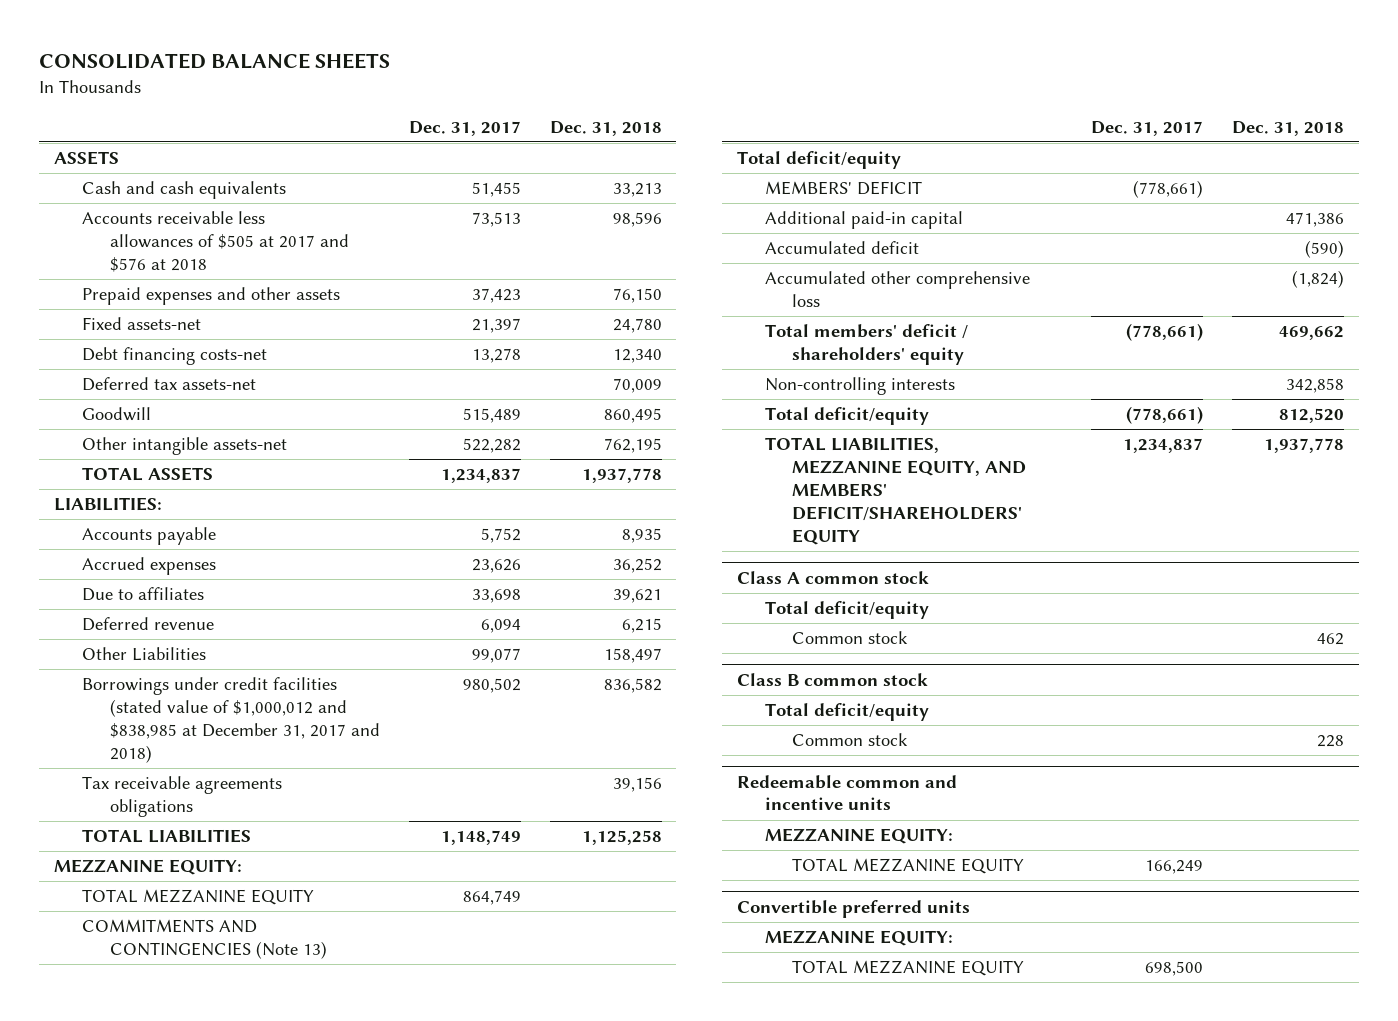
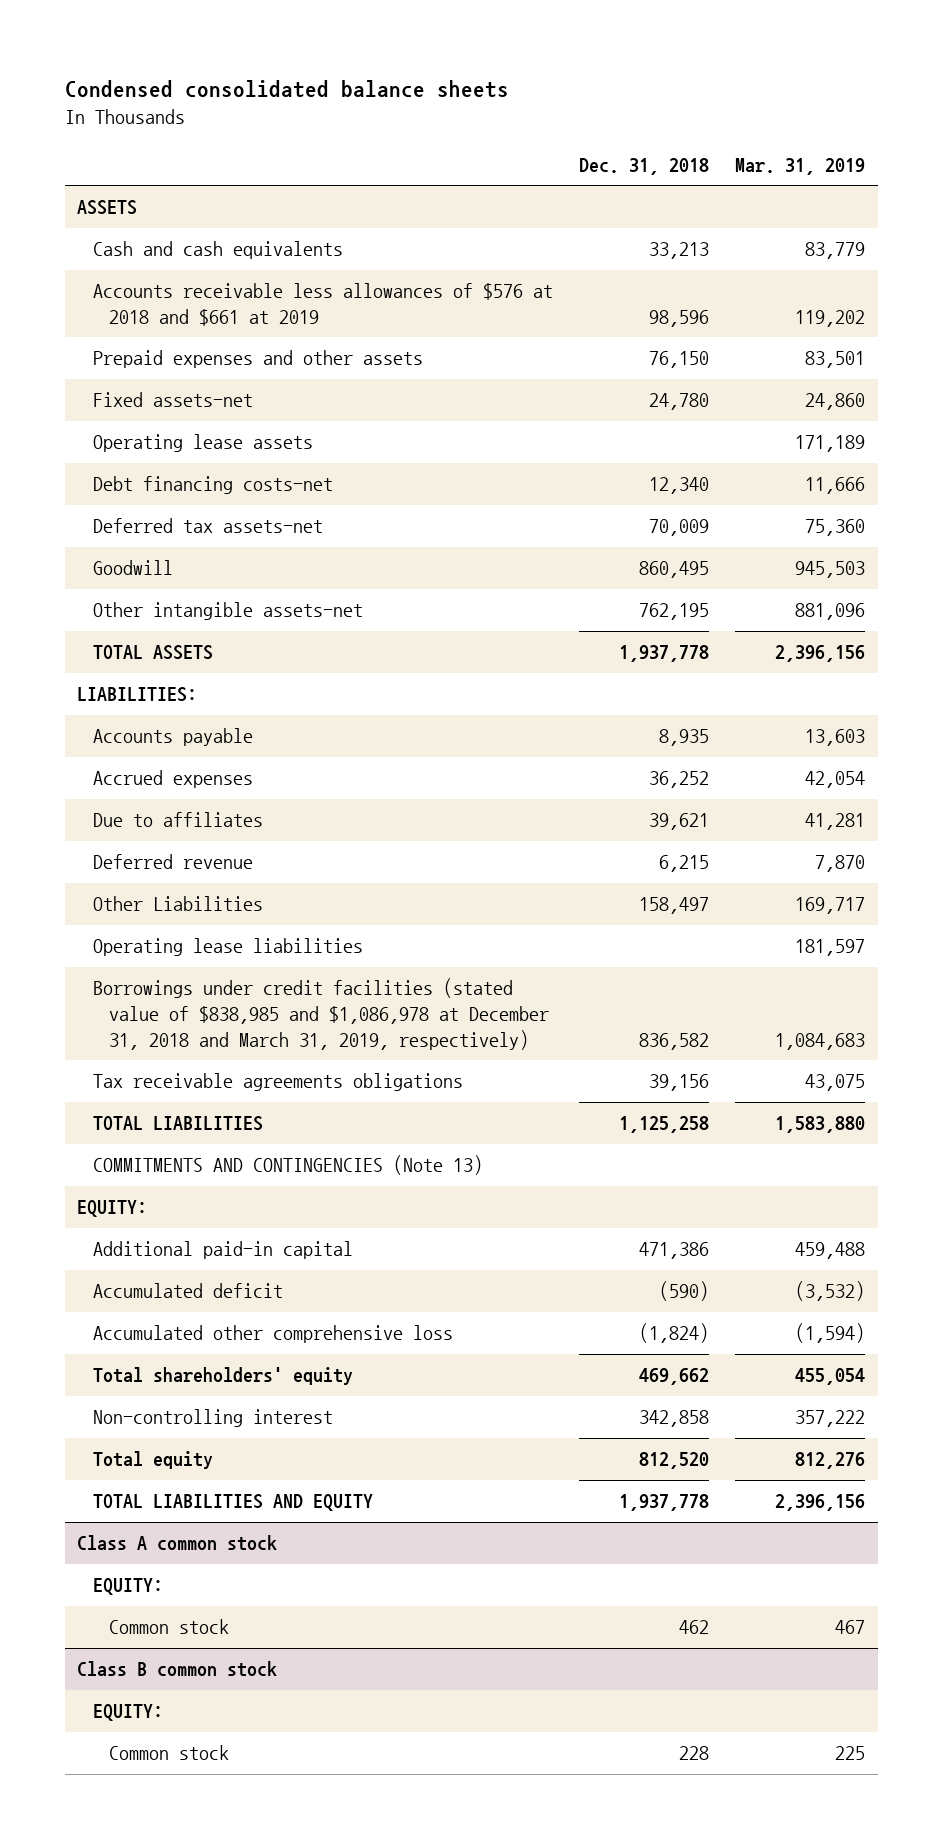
[39,53,391,70] CONSOLIDATED BALANCE SHEETS -> [64,79,509,98] Condensed consolidated balance sheets
[408,120,521,136] Dec. 31, 2017 -> none
none -> [735,157,866,175] Mar. 31, 2019
[81,211,349,272] Accounts receivable less allowances of $505 at 2017 and $576 at 2018 -> [93,283,554,326] Accounts receivable less allowances of $576 at 2018 and $661 at 2019
none -> [93,434,314,453] Operating lease assets
none -> [93,938,364,957] Operating lease liabilities
[81,677,380,763] Borrowings under credit facilities (stated value of $1,000,012 and $838,985 at December 31, 2017 and 2018) -> [93,978,550,1050] Borrowings under credit facilities (stated value of $838,985 and $1,086,978 at December 31, 2018 and March 31, 2019, respectively)
[53,859,242,876] MEZZANINE EQUITY: -> none
[81,889,314,906] TOTAL MEZZANINE EQUITY -> none
[764,181,922,196] MEMBERS' DEFICIT -> none
[736,151,901,170] Total deficit/equity -> [77,1200,148,1218] EQUITY:
[764,324,968,366] Total members' deficit / shareholders' equity -> [93,1367,354,1386] Total shareholders' equity
[764,377,955,396] Non-controlling interests -> [93,1409,334,1428] Non-controlling interest
[764,407,929,426] Total deficit/equity -> [93,1451,214,1470] Total equity
[764,437,1027,545] TOTAL LIABILITIES, MEZZANINE EQUITY, AND MEMBERS' DEFICIT/SHAREHOLDERS' EQUITY -> [93,1494,374,1512] TOTAL LIABILITIES AND EQUITY
[764,601,929,620] Total deficit/equity -> [93,1578,164,1596] EQUITY:
[764,703,929,722] Total deficit/equity -> [93,1704,164,1722] EQUITY:
[736,774,957,811] Redeemable common and incentive units -> none
[764,828,953,845] MEZZANINE EQUITY: -> none
[792,858,1025,875] TOTAL MEZZANINE EQUITY -> none
[736,899,970,918] Convertible preferred units -> none
[764,930,953,947] MEZZANINE EQUITY: -> none
[792,960,1025,977] TOTAL MEZZANINE EQUITY -> none

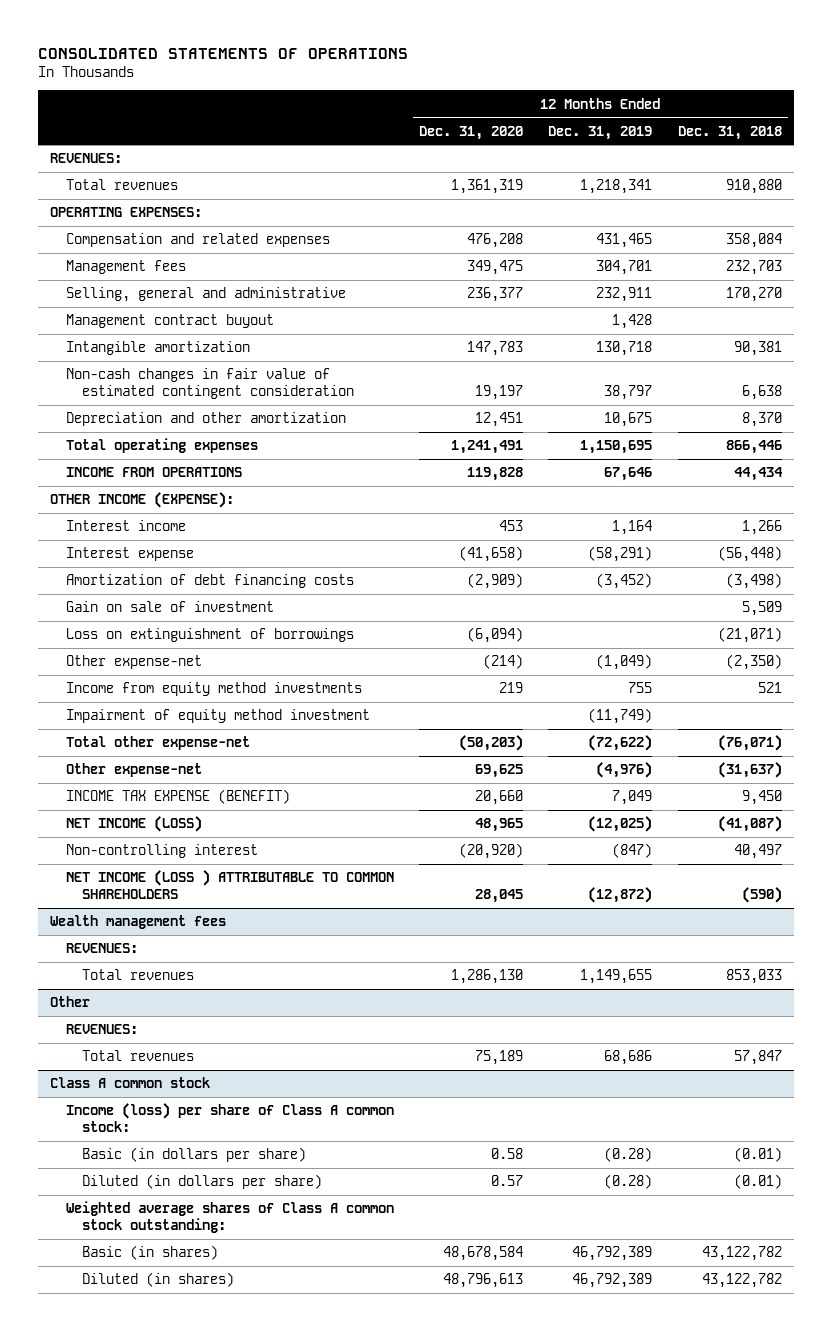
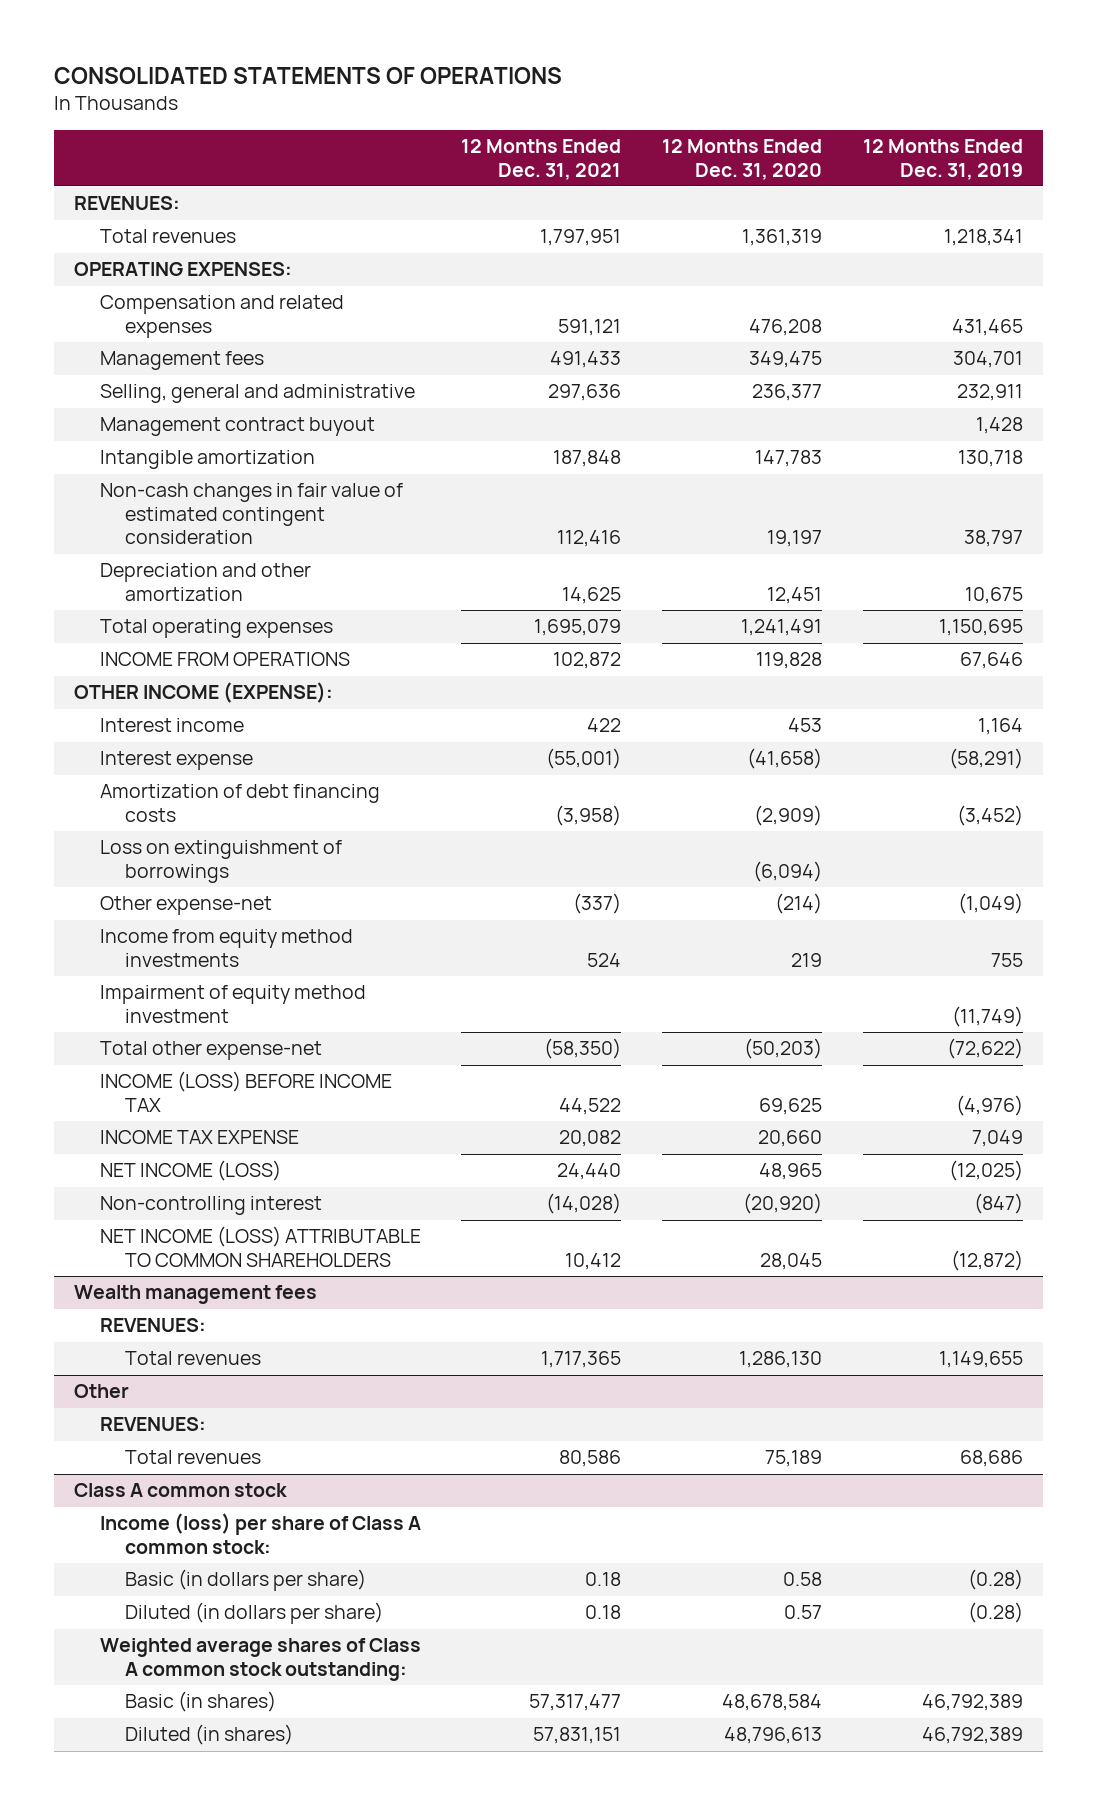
[677,125,782,140] Dec. 31, 2018 -> none
none -> [461,139,622,180] 12 Months Ended Dec. 31, 2021
[66,601,275,613] Gain on sale of investment -> none
[66,763,203,778] Other expense-net -> [99,1071,392,1112] INCOME (LOSS) BEFORE INCOME TAX
[66,789,291,805] INCOME TAX EXPENSE (BENEFIT) -> [99,1130,299,1145] INCOME TAX EXPENSE
[66,870,395,899] NET INCOME (LOSS ) ATTRIBUTABLE TO COMMON SHAREHOLDERS -> [99,1226,421,1267] NET INCOME (LOSS) ATTRIBUTABLE TO COMMON SHAREHOLDERS

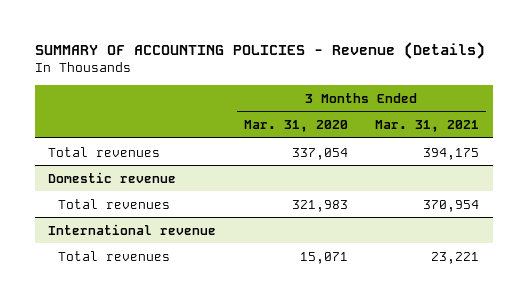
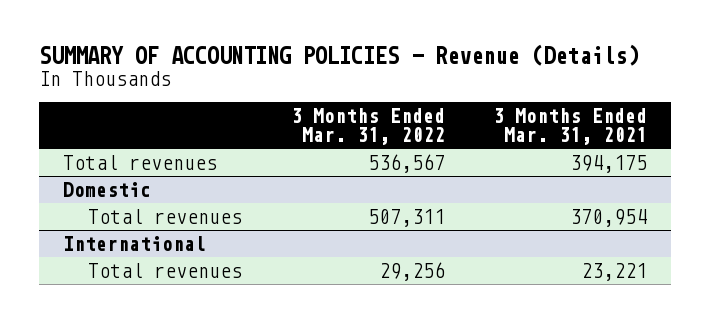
[243,120,348,133] Mar. 31, 2020 -> none
none -> [290,108,445,146] 3 Months Ended Mar. 31, 2022
[48,171,177,183] Domestic revenue -> [63,181,152,197] Domestic
[48,223,217,235] International revenue -> [63,235,207,251] International

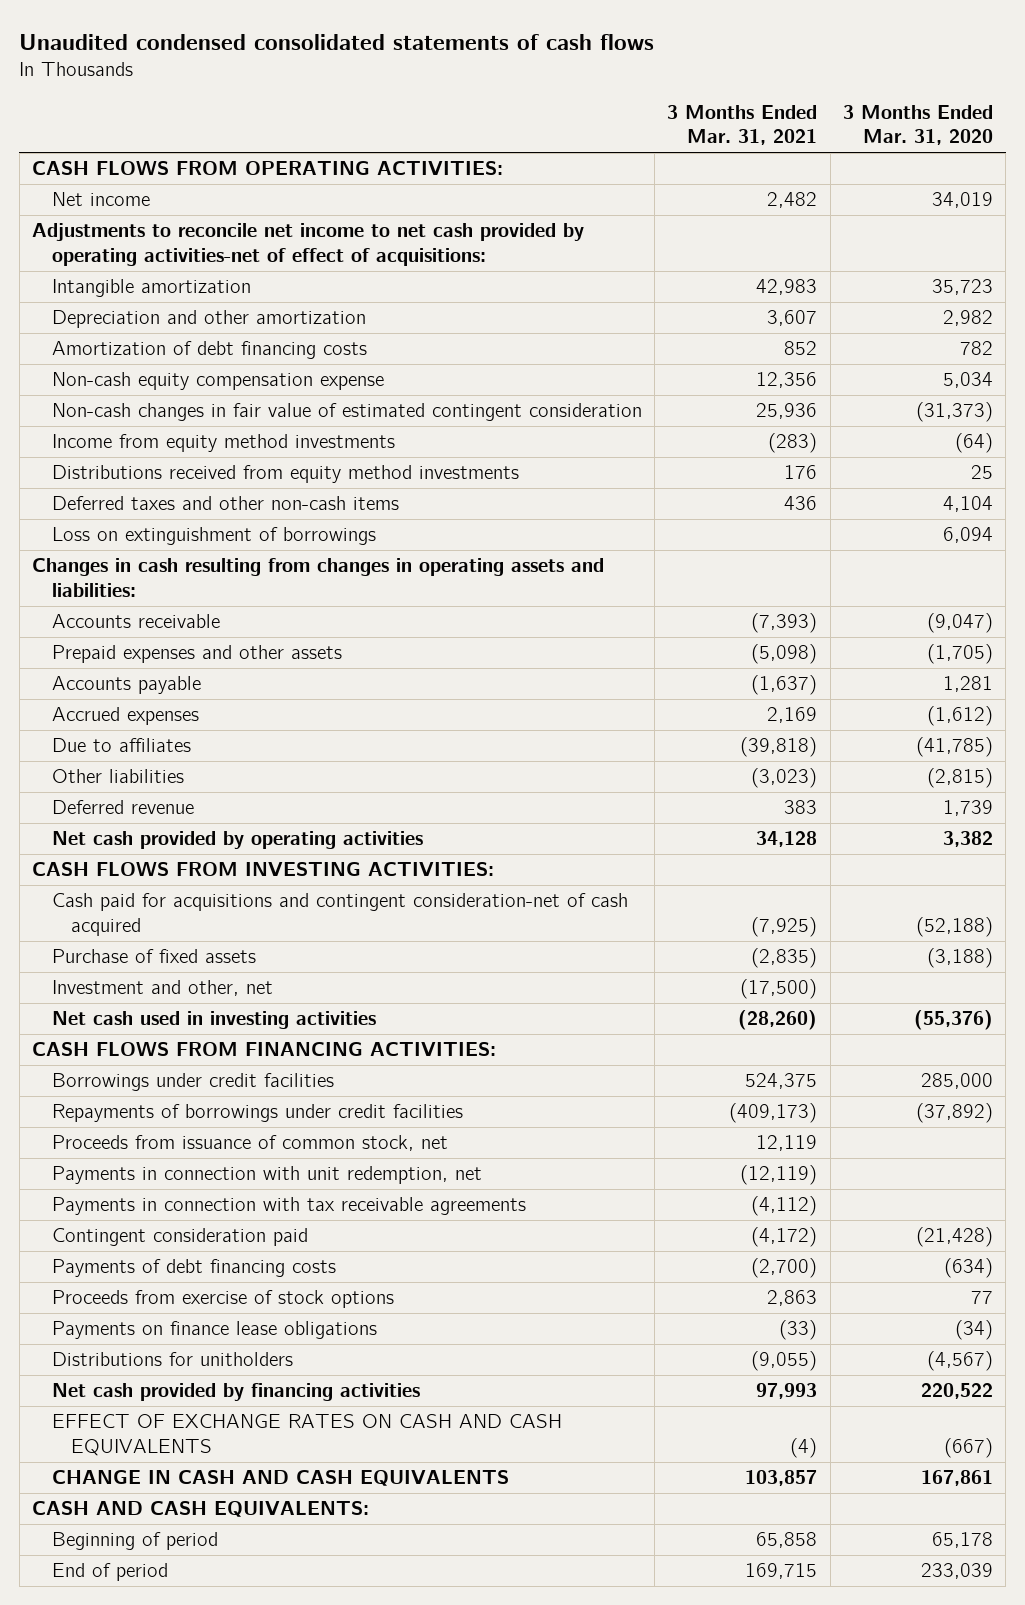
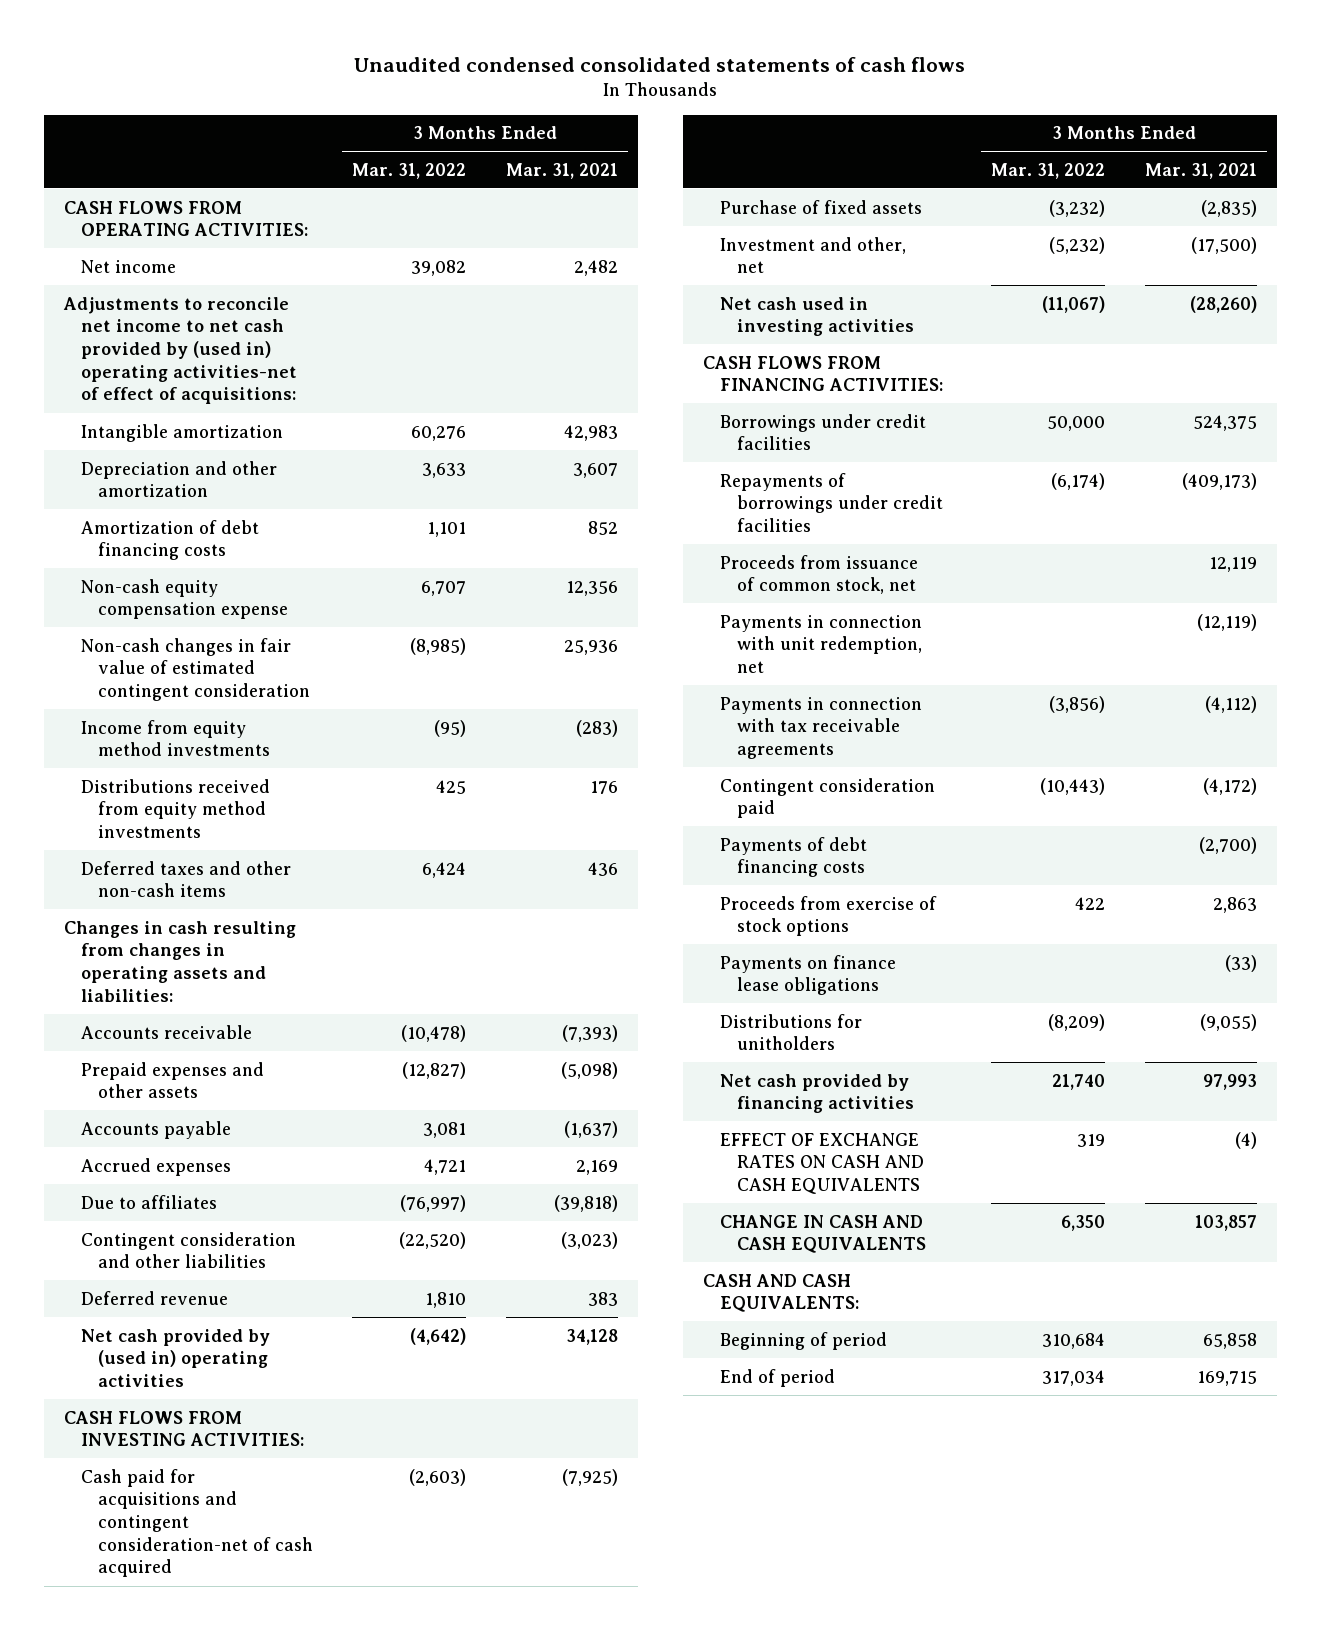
[843,104,994,146] 3 Months Ended Mar. 31, 2020 -> none
none -> [352,162,467,179] Mar. 31, 2022
[32,223,585,267] Adjustments to reconcile net income to net cash provided by operating activities-net of effect of acquisitions: -> [62,296,297,405] Adjustments to reconcile net income to net cash provided by (used in) operating activities-net of effect of acquisitions:
[51,527,376,546] Loss on extinguishment of borrowings -> none
[51,769,184,784] Other liabilities -> [80,1231,296,1269] Contingent consideration and other liabilities
[51,831,423,850] Net cash provided by operating activities -> [80,1328,270,1388] Net cash provided by (used in) operating activities

